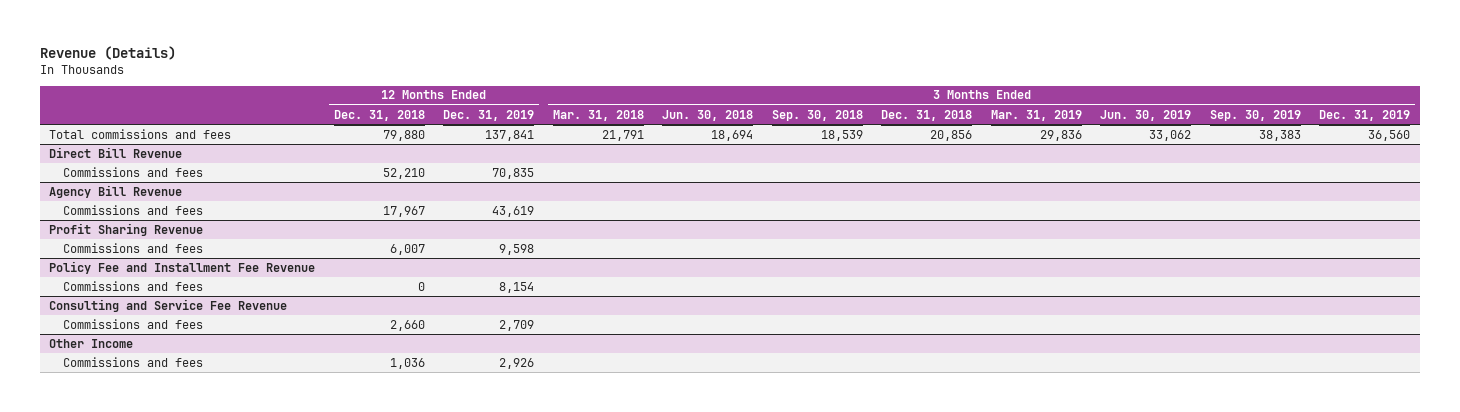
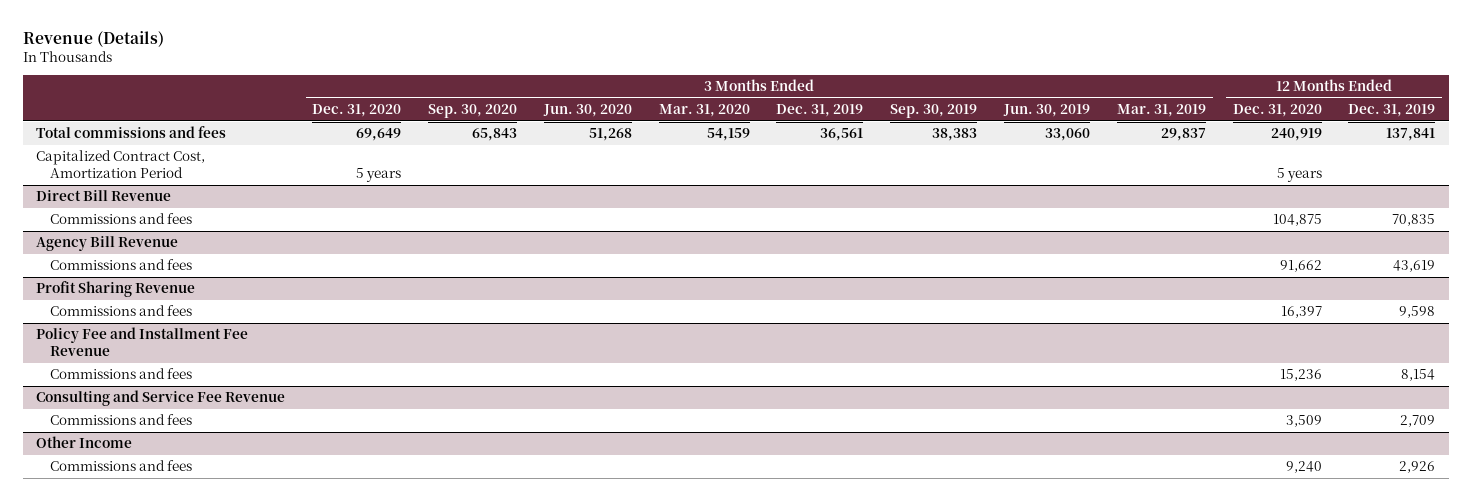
[333,109,425,121] Dec. 31, 2018 -> none
[552,109,644,121] Mar. 31, 2018 -> none
[662,109,754,121] Jun. 30, 2018 -> none
[771,109,863,121] Sep. 30, 2018 -> none
[881,109,973,121] Dec. 31, 2018 -> none
none -> [312,104,402,118] Dec. 31, 2020
none -> [428,104,518,119] Sep. 30, 2020
none -> [542,104,632,118] Jun. 30, 2020
none -> [658,104,750,118] Mar. 31, 2020
none -> [1232,104,1322,118] Dec. 31, 2020
[1039,129,1082,141] 29,836 -> [1160,128,1206,142] 29,837
[1149,129,1192,141] 33,062 -> [1045,128,1091,142] 33,060
[1368,129,1411,141] 36,560 -> [820,128,864,142] 36,561
none -> [36,150,206,179] Capitalized Contract Cost, Amortization Period

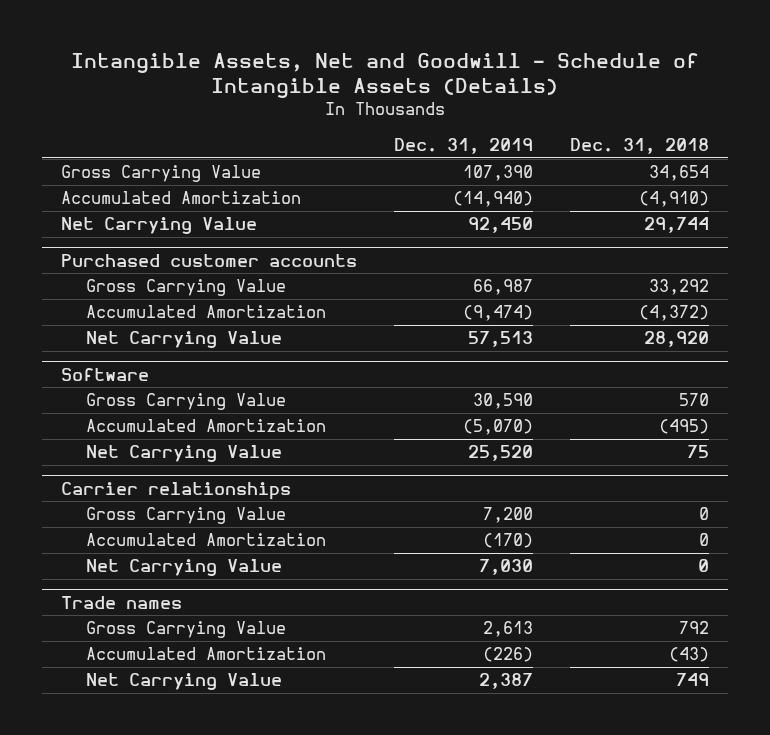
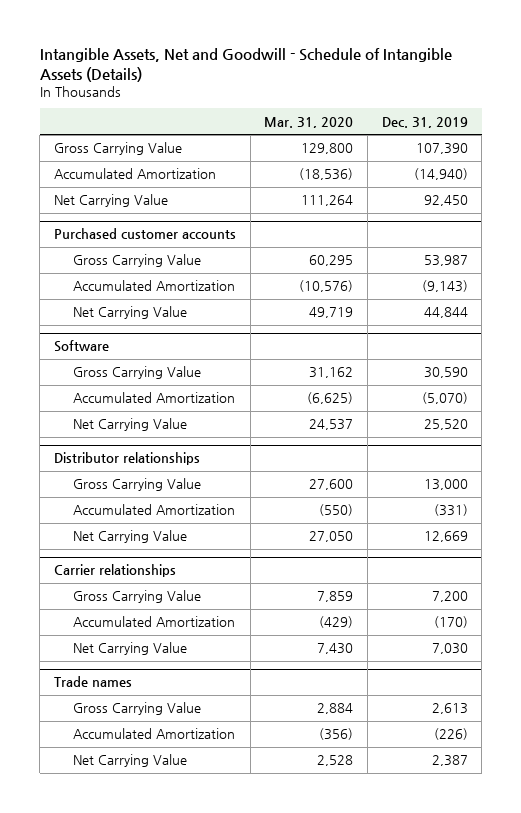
[570,138,710,155] Dec. 31, 2018 -> none
none -> [264,116,354,128] Mar. 31, 2020
[472,279,533,296] 66,987 -> [423,255,468,267] 53,987
[462,305,533,322] (9,474) -> [421,280,468,293] (9,143)
[467,331,533,348] 57,513 -> [423,307,468,319] 44,844
none -> [53,452,200,466] Distributor relationships
none -> [73,478,202,492] Gross Carrying Value
none -> [73,504,236,516] Accumulated Amortization
none -> [73,530,188,544] Net Carrying Value

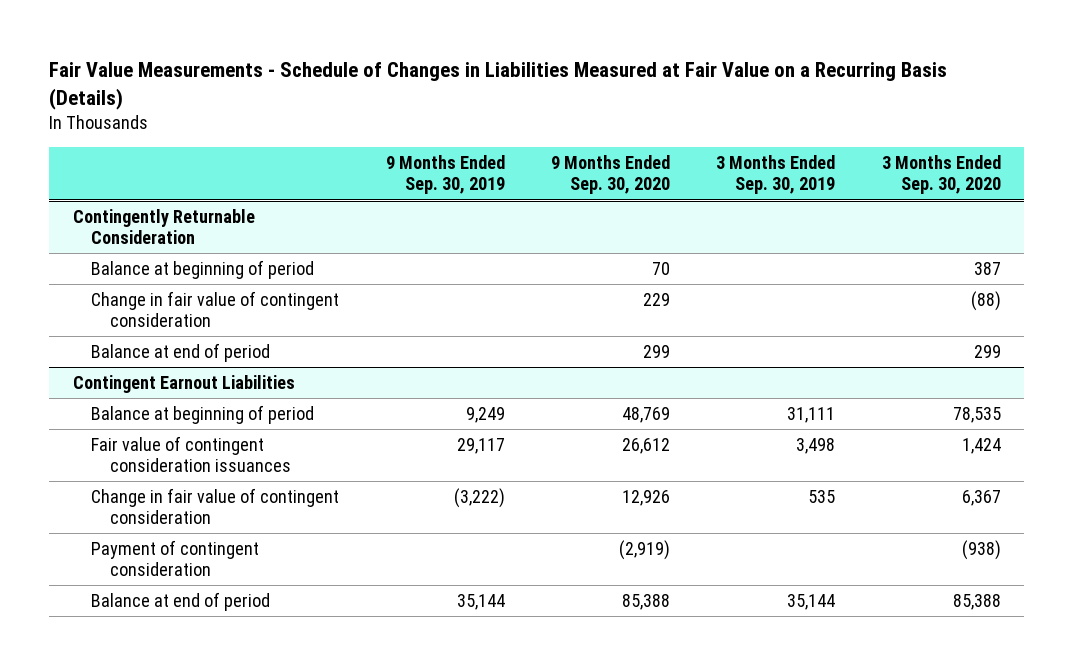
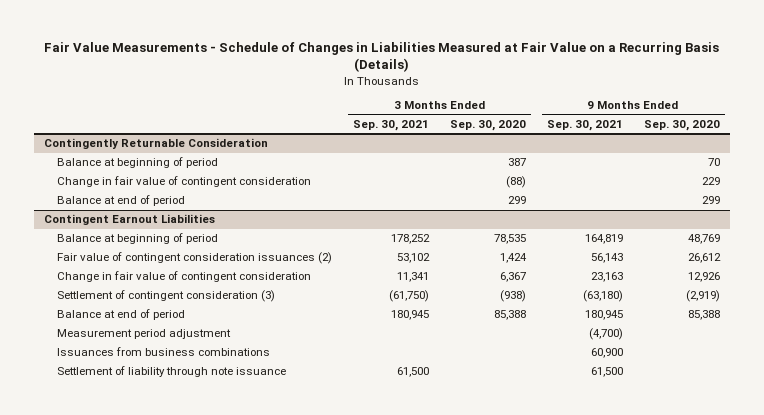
[385,155,505,195] 9 Months Ended Sep. 30, 2019 -> none
[716,155,836,195] 3 Months Ended Sep. 30, 2019 -> none
none -> [353,120,430,132] Sep. 30, 2021
none -> [547,120,624,132] Sep. 30, 2021
[91,435,292,473] Fair value of contingent consideration issuances -> [57,252,333,265] Fair value of contingent consideration issuances (2)
[91,539,260,577] Payment of contingent consideration -> [57,290,276,303] Settlement of contingent consideration (3)
none -> [57,329,232,340] Measurement period adjustment
none -> [57,347,271,357] Issuances from business combinations
none -> [57,366,287,378] Settlement of liability through note issuance

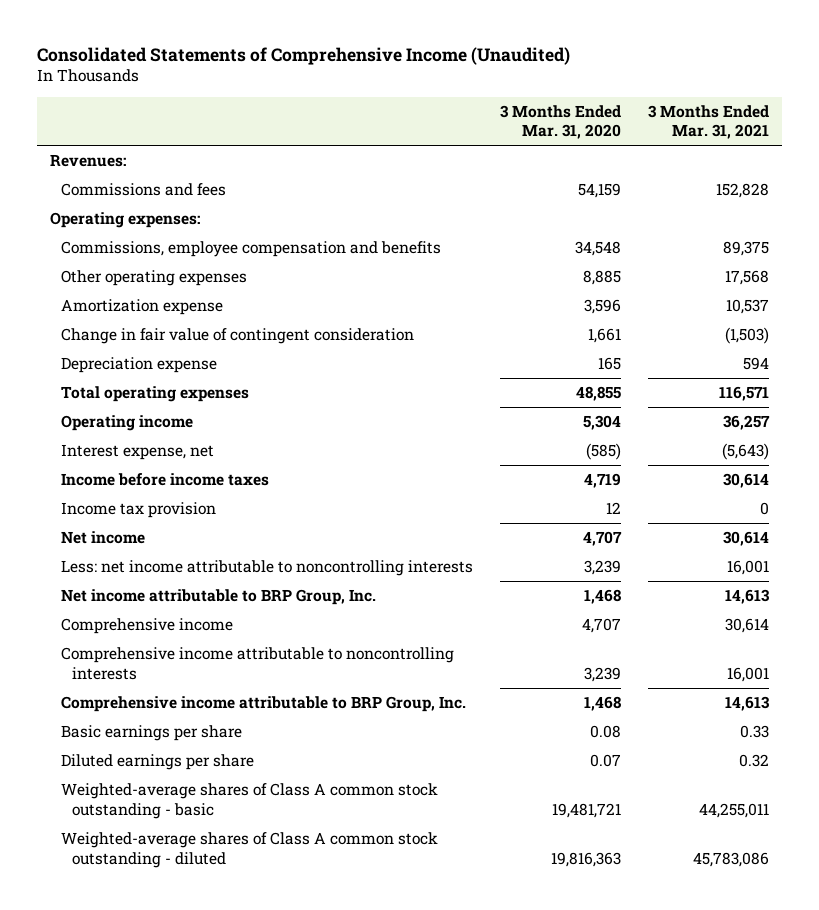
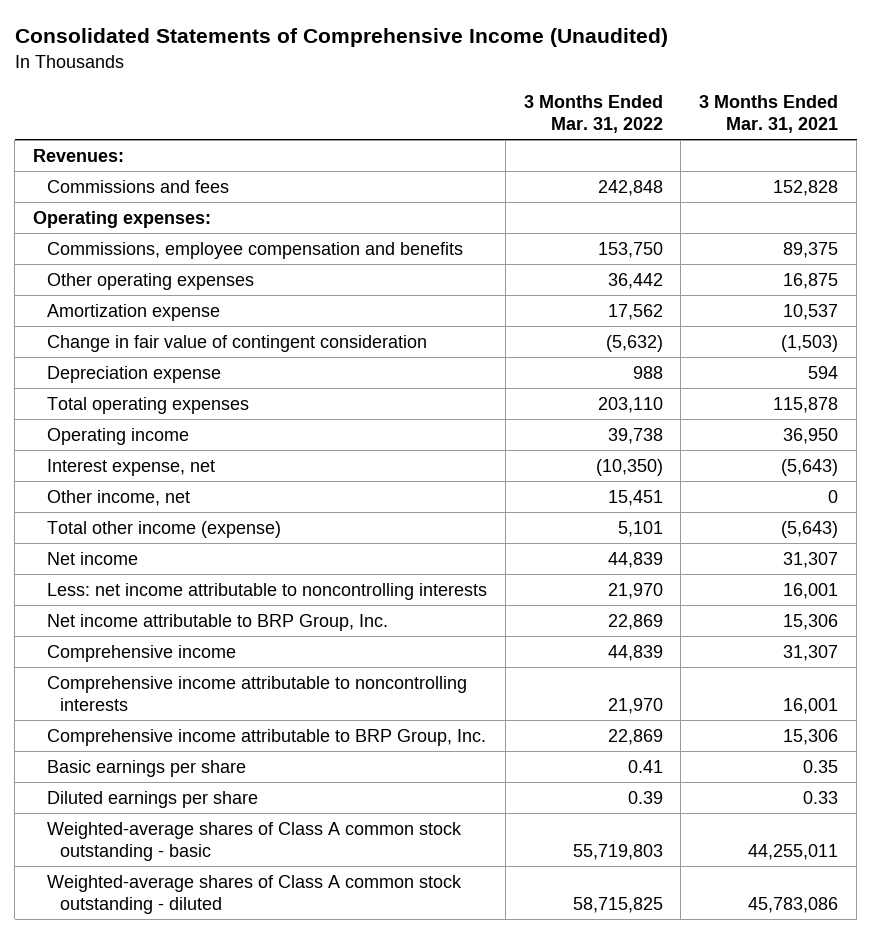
[499,104,621,140] 3 Months Ended Mar. 31, 2020 -> none
none -> [523,94,663,134] 3 Months Ended Mar. 31, 2022
[724,270,769,286] 17,568 -> [783,272,839,289] 16,875
[718,386,769,402] 116,571 -> [773,396,839,413] 115,878
[722,415,770,431] 36,257 -> [783,427,839,444] 36,950
[61,473,270,487] Income before income taxes -> none
[61,502,217,519] Income tax provision -> none
none -> [46,489,190,506] Other income, net
none -> [46,520,281,538] Total other income (expense)
[722,531,769,547] 30,614 -> [783,551,839,568] 31,307
[724,589,770,605] 14,613 -> [783,613,839,630] 15,306
[724,618,769,634] 30,614 -> [783,644,839,661] 31,307
[724,696,770,712] 14,613 -> [783,728,839,745] 15,306
[739,725,769,739] 0.33 -> [803,759,839,773] 0.35
[738,754,769,768] 0.32 -> [803,790,839,804] 0.33

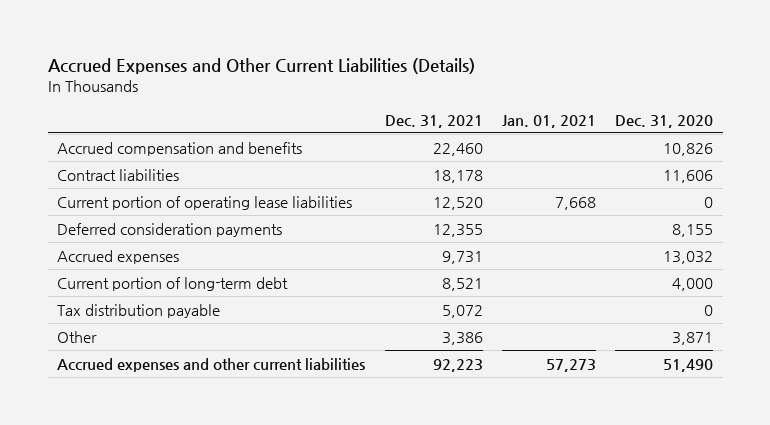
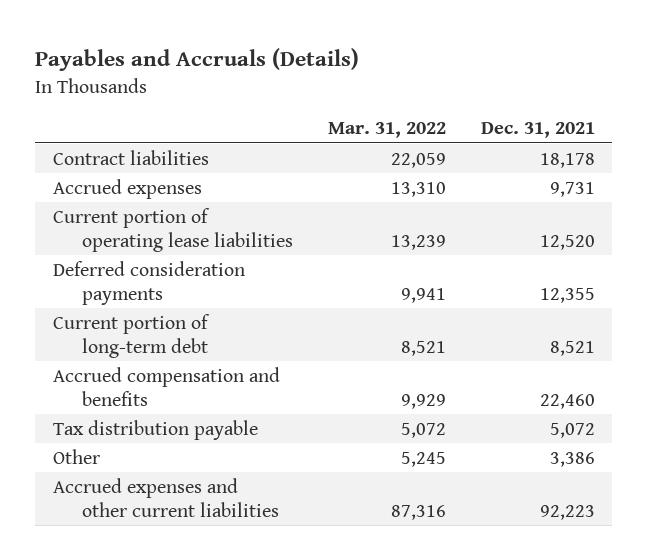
[47,57,475,74] Accrued Expenses and Other Current Liabilities (Details) -> [35,48,360,72] Payables and Accruals (Details)
[501,114,596,128] Jan. 01, 2021 -> none
[614,114,713,128] Dec. 31, 2020 -> none
none -> [327,122,446,139] Mar. 31, 2022
[57,249,180,264] Accrued expenses -> [52,178,202,199] Accrued expenses
[57,141,303,156] Accrued compensation and benefits -> [52,366,280,406] Accrued compensation and benefits

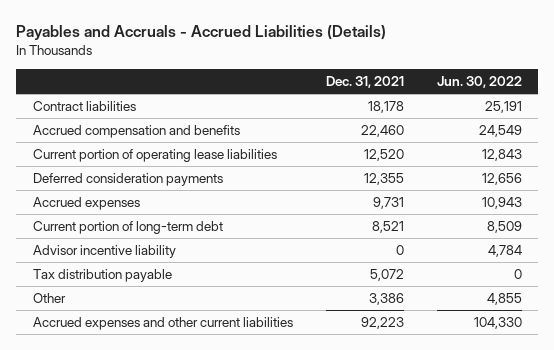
[35,48,360,72] Payables and Accruals (Details) -> [16,25,387,41] Payables and Accruals - Accrued Liabilities (Details)
[327,122,446,139] Mar. 31, 2022 -> none
none -> [436,76,522,89] Jun. 30, 2022
[52,366,280,406] Accrued compensation and benefits -> [32,125,240,139] Accrued compensation and benefits
[52,178,202,199] Accrued expenses -> [32,197,140,211] Accrued expenses
none -> [32,245,176,259] Advisor incentive liability

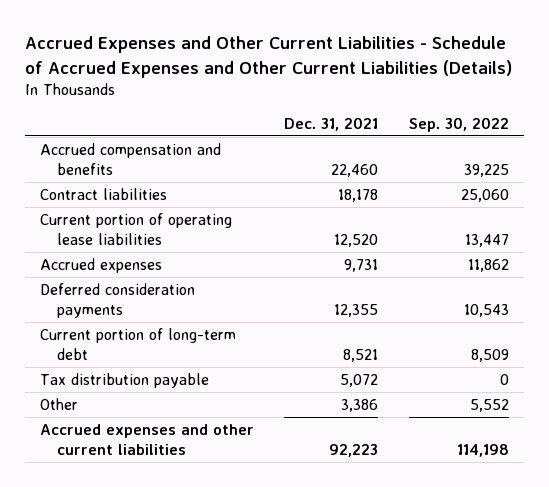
[16,25,387,41] Payables and Accruals - Accrued Liabilities (Details) -> [24,36,512,78] Accrued Expenses and Other Current Liabilities - Schedule of Accrued Expenses and Other Current Liabilities (Details)
[436,76,522,89] Jun. 30, 2022 -> none
none -> [408,116,509,132] Sep. 30, 2022
[32,101,136,112] Contract liabilities -> [39,187,167,200] Contract liabilities
[32,173,223,187] Deferred consideration payments -> [39,282,195,319] Deferred consideration payments
[32,245,176,259] Advisor incentive liability -> none

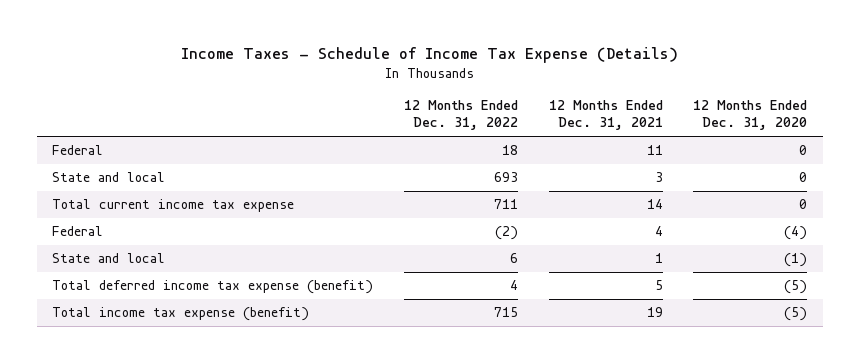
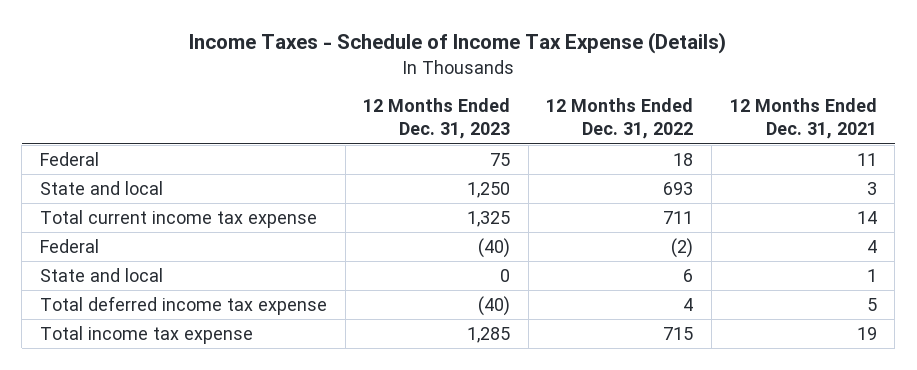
[693,100,808,131] 12 Months Ended Dec. 31, 2020 -> none
none -> [363,98,511,140] 12 Months Ended Dec. 31, 2023
[52,280,374,295] Total deferred income tax expense (benefit) -> [39,296,327,316] Total deferred income tax expense
[52,307,310,322] Total income tax expense (benefit) -> [39,326,253,345] Total income tax expense

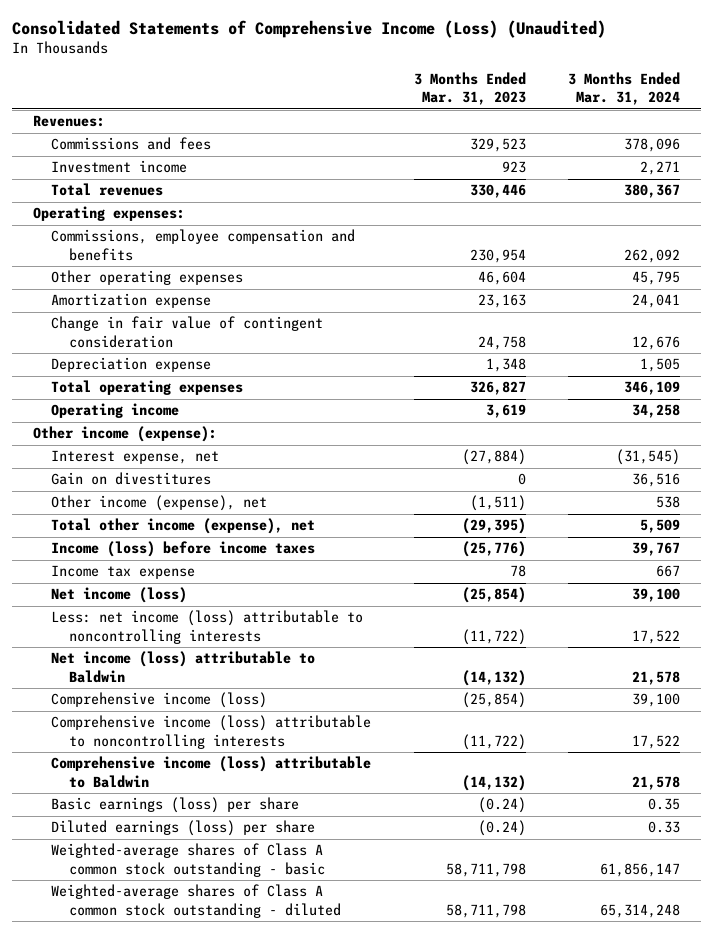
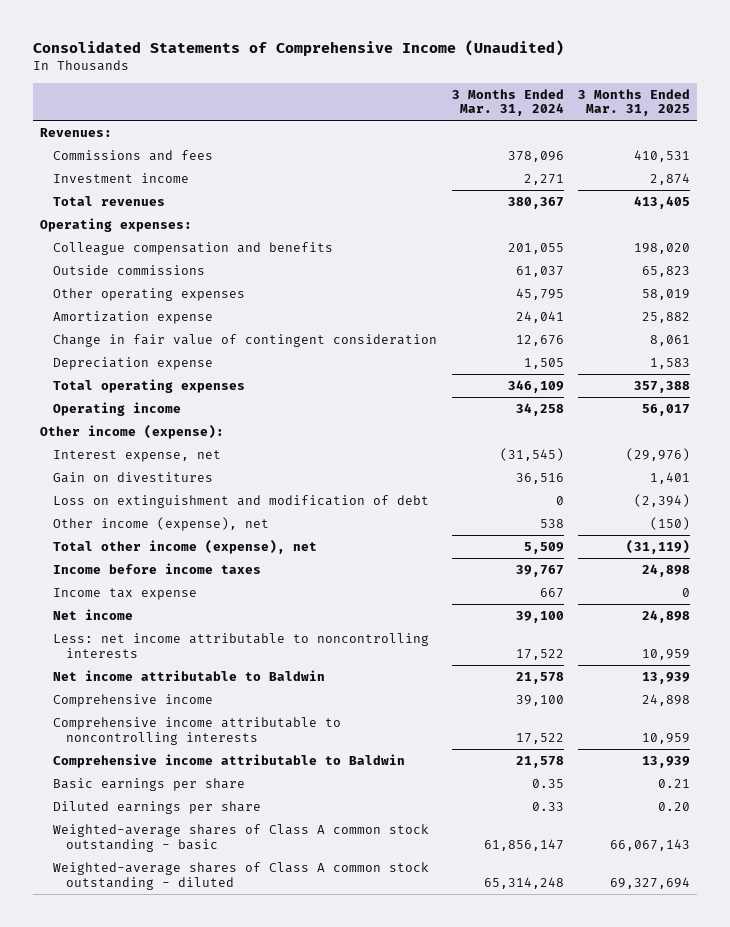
[11,19,606,38] Consolidated Statements of Comprehensive Income (Loss) (Unaudited) -> [33,39,565,56] Consolidated Statements of Comprehensive Income (Unaudited)
[413,71,526,106] 3 Months Ended Mar. 31, 2023 -> none
none -> [577,88,690,117] 3 Months Ended Mar. 31, 2025
[51,229,356,261] Commissions, employee compensation and benefits -> [53,242,334,256] Colleague compensation and benefits
[624,248,681,263] 262,092 -> [507,243,564,255] 201,055
none -> [53,265,206,276] Outside commissions
none -> [53,495,430,509] Loss on extinguishment and modification of debt
[51,541,316,558] Income (loss) before income taxes -> [53,563,262,575] Income before income taxes
[51,587,188,604] Net income (loss) -> [53,609,134,621] Net income
[51,610,364,644] Less: net income (loss) attributable to noncontrolling interests -> [53,633,430,658] Less: net income attributable to noncontrolling interests
[51,651,316,683] Net income (loss) attributable to Baldwin -> [53,670,326,682] Net income attributable to Baldwin
[51,692,268,709] Comprehensive income (loss) -> [53,694,214,708] Comprehensive income
[51,715,372,749] Comprehensive income (loss) attributable to noncontrolling interests -> [53,717,342,745] Comprehensive income attributable to noncontrolling interests
[51,756,372,788] Comprehensive income (loss) attributable to Baldwin -> [53,754,406,769] Comprehensive income attributable to Baldwin
[51,797,300,814] Basic earnings (loss) per share -> [53,778,246,792] Basic earnings per share
[51,820,316,837] Diluted earnings (loss) per share -> [53,801,262,815] Diluted earnings per share

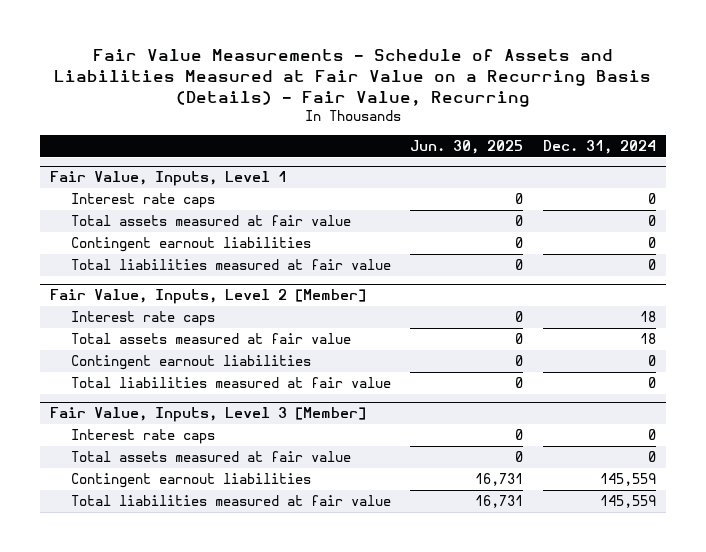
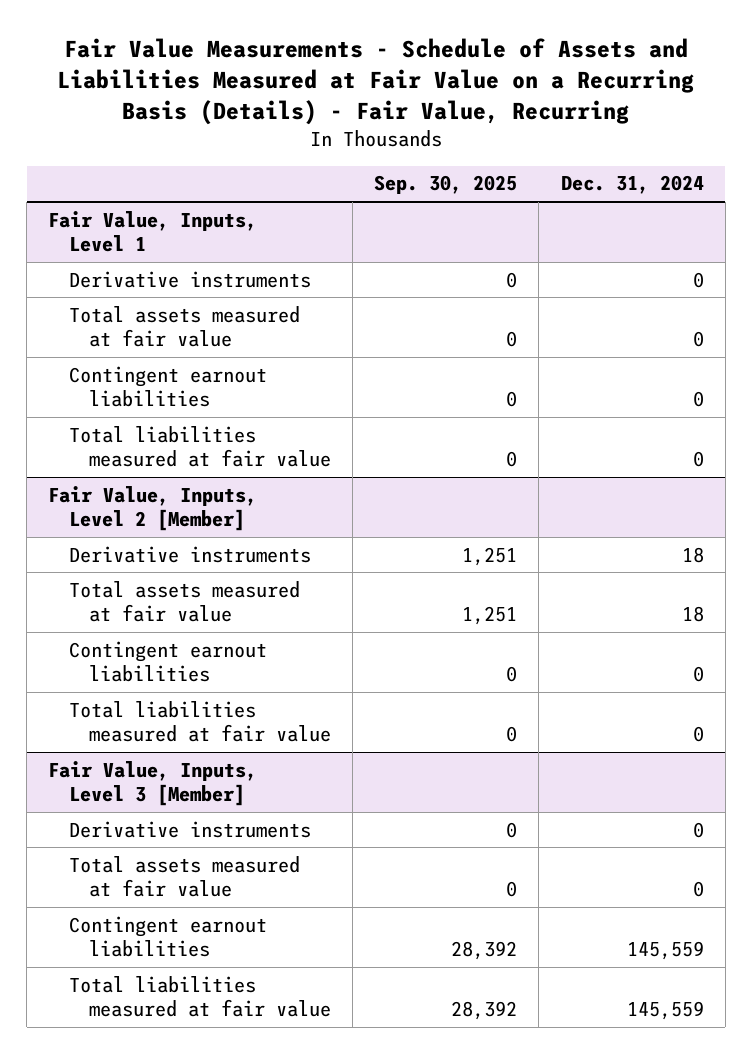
[410,139,524,154] Jun. 30, 2025 -> none
none -> [374,175,518,195] Sep. 30, 2025
[70,193,215,209] Interest rate caps -> [68,270,311,288] Derivative instruments
[70,311,215,327] Interest rate caps -> [68,545,311,563] Derivative instruments
[70,429,215,445] Interest rate caps -> [68,820,311,838] Derivative instruments

